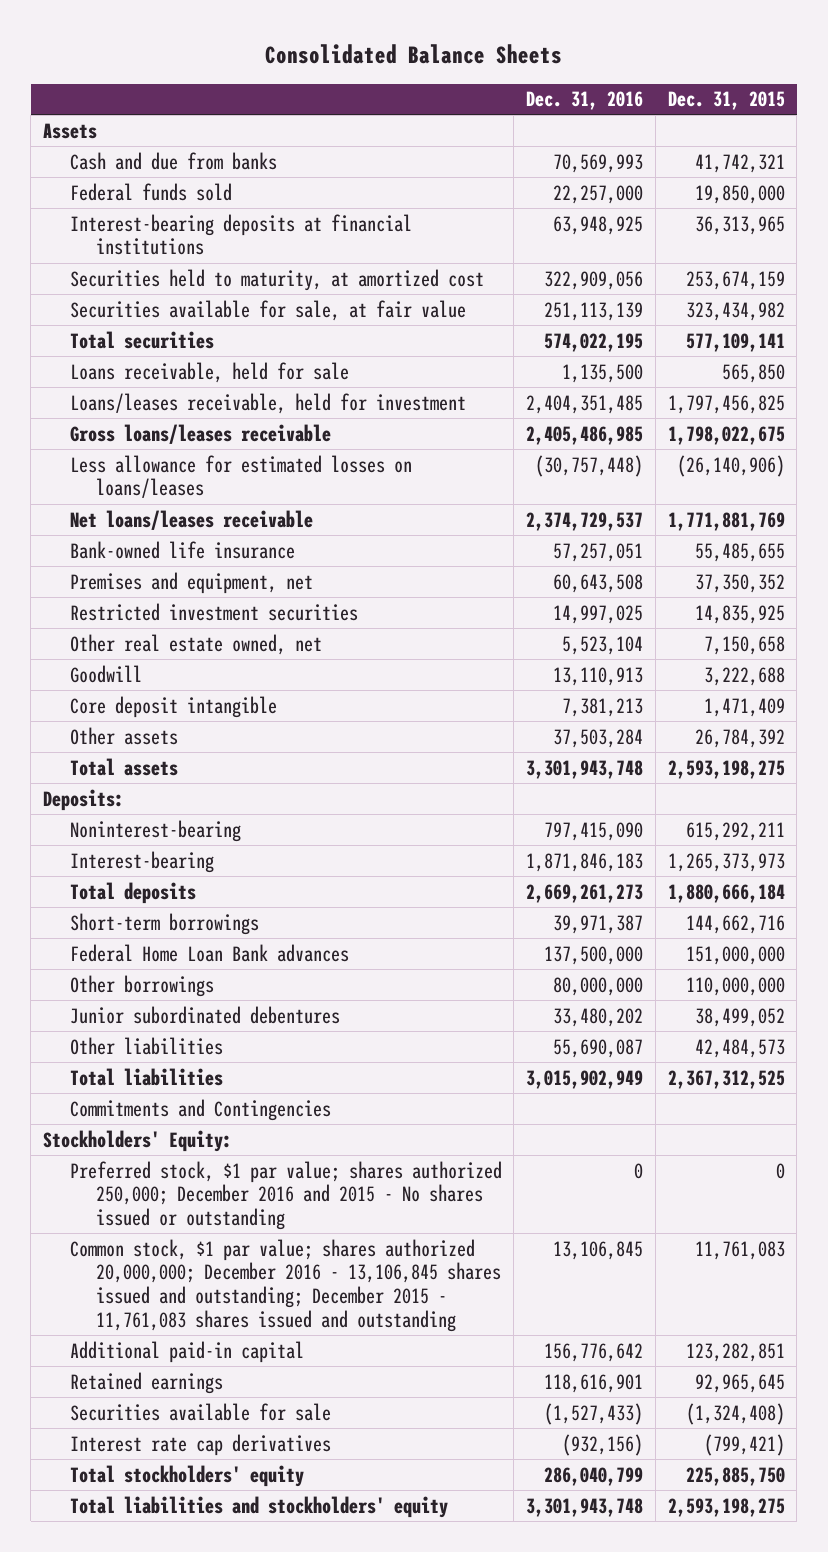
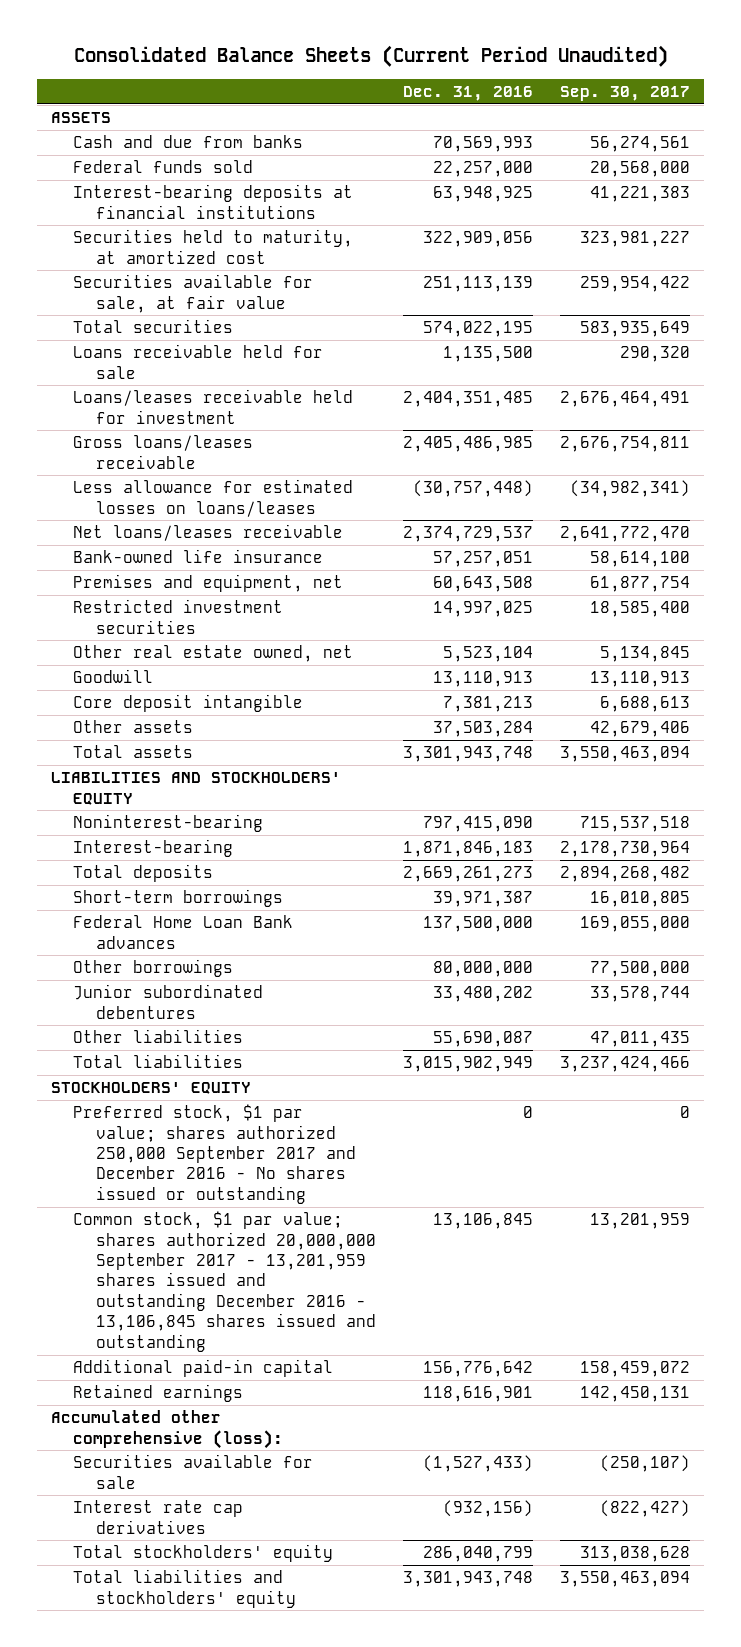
[264,43,562,64] Consolidated Balance Sheets -> [73,45,668,68] Consolidated Balance Sheets (Current Period Unaudited)
[667,91,785,111] Dec. 31, 2015 -> none
none -> [560,85,691,101] Sep. 30, 2017
[43,122,98,139] Assets -> [50,112,111,124] ASSETS
[69,361,349,383] Loans receivable, held for sale -> [73,344,324,379] Loans receivable held for sale
[69,392,466,414] Loans/leases receivable, held for investment -> [73,389,354,424] Loans/leases receivable held for investment
[43,788,125,811] Deposits: -> none
none -> [50,772,341,805] LIABILITIES AND STOCKHOLDERS' EQUITY
[69,1098,331,1121] Commitments and Contingencies -> none
[43,1129,233,1152] Stockholders' Equity: -> [50,1082,251,1095] STOCKHOLDERS' EQUITY
[69,1160,502,1231] Preferred stock, $1 par value; shares authorized 250,000; December 2016 and 2015 - No shares issued or outstanding -> [73,1104,356,1204] Preferred stock, $1 par value; shares authorized 250,000 September 2017 and December 2016 - No shares issued or outstanding
[69,1238,502,1333] Common stock, $1 par value; shares authorized 20,000,000; December 2016 - 13,106,845 shares issued and outstanding; December 2015 - 11,761,083 shares issued and outstanding -> [73,1211,376,1352] Common stock, $1 par value; shares authorized 20,000,000 September 2017 - 13,201,959 shares issued and outstanding December 2016 - 13,106,845 shares issued and outstanding
none -> [50,1410,284,1449] Accumulated other comprehensive (loss):

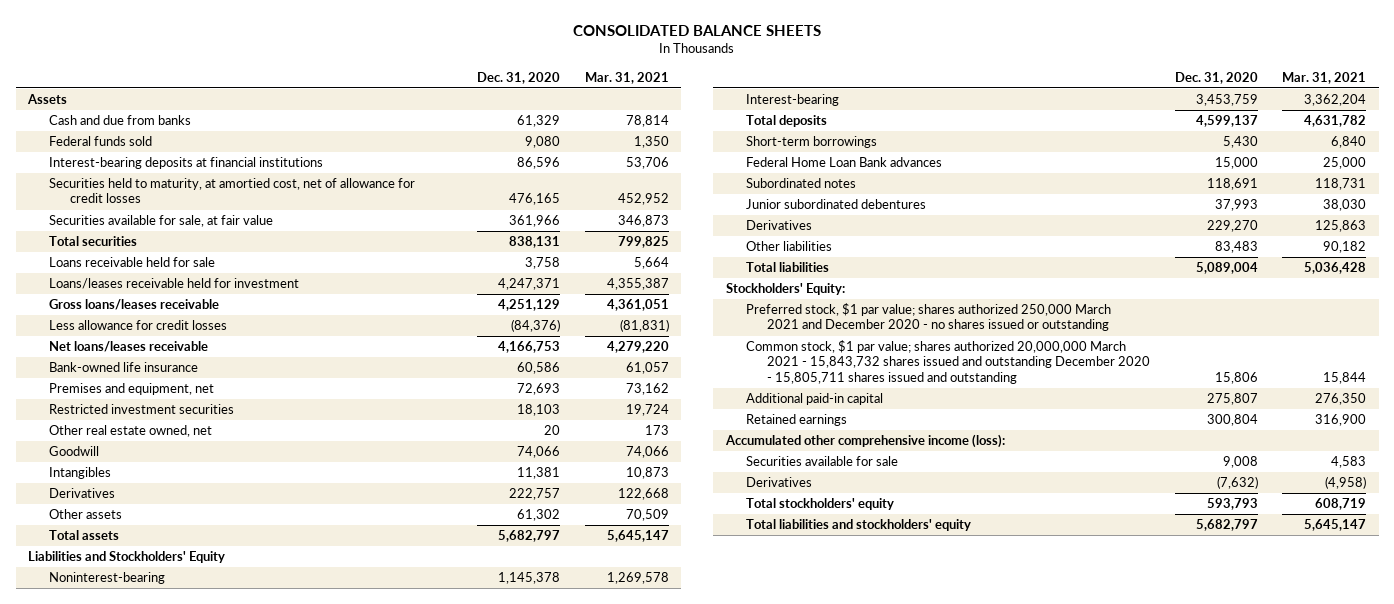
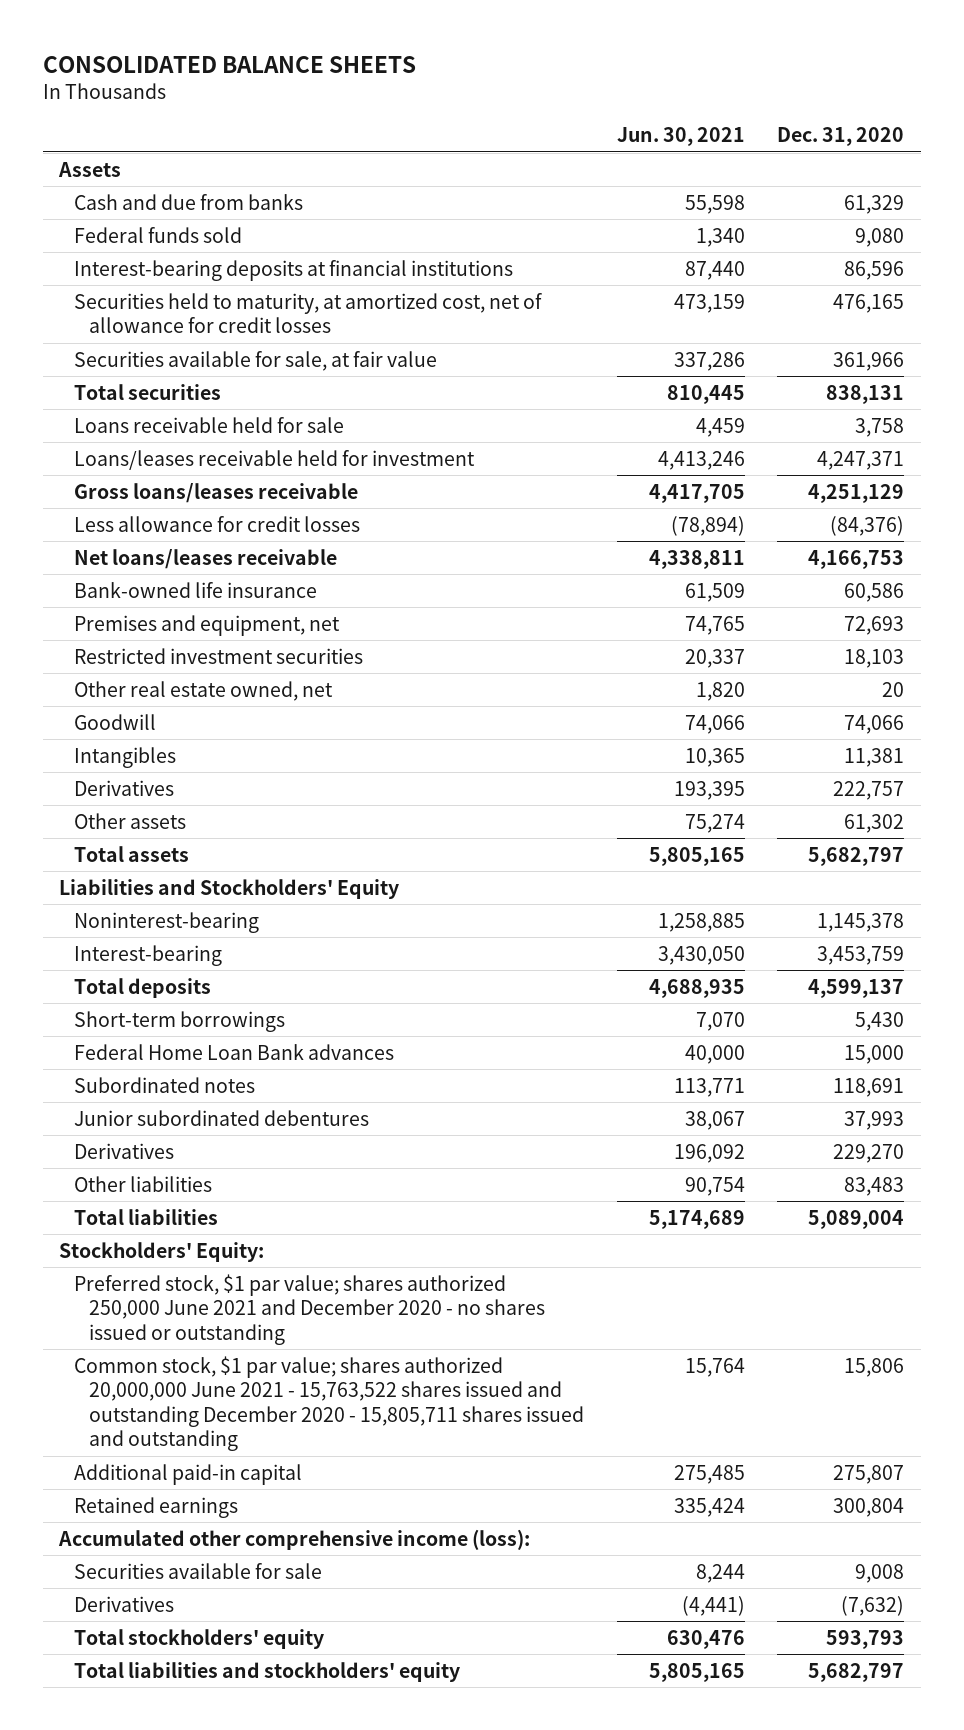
[584,71,669,84] Mar. 31, 2021 -> none
none -> [616,127,745,147] Jun. 30, 2021
[48,178,415,204] Securities held to maturity, at amortied cost, net of allowance for credit losses -> [74,292,543,334] Securities held to maturity, at amortized cost, net of allowance for credit losses
[746,303,1112,332] Preferred stock, $1 par value; shares authorized 250,000 March 2021 and December 2020 - no shares issued or outstanding -> [74,1273,545,1345] Preferred stock, $1 par value; shares authorized 250,000 June 2021 and December 2020 - no shares issued or outstanding
[746,340,1151,384] Common stock, $1 par value; shares authorized 20,000,000 March 2021 - 15,843,732 shares issued and outstanding December 2020 - 15,805,711 shares issued and outstanding -> [74,1355,584,1452] Common stock, $1 par value; shares authorized 20,000,000 June 2021 - 15,763,522 shares issued and outstanding December 2020 - 15,805,711 shares issued and outstanding

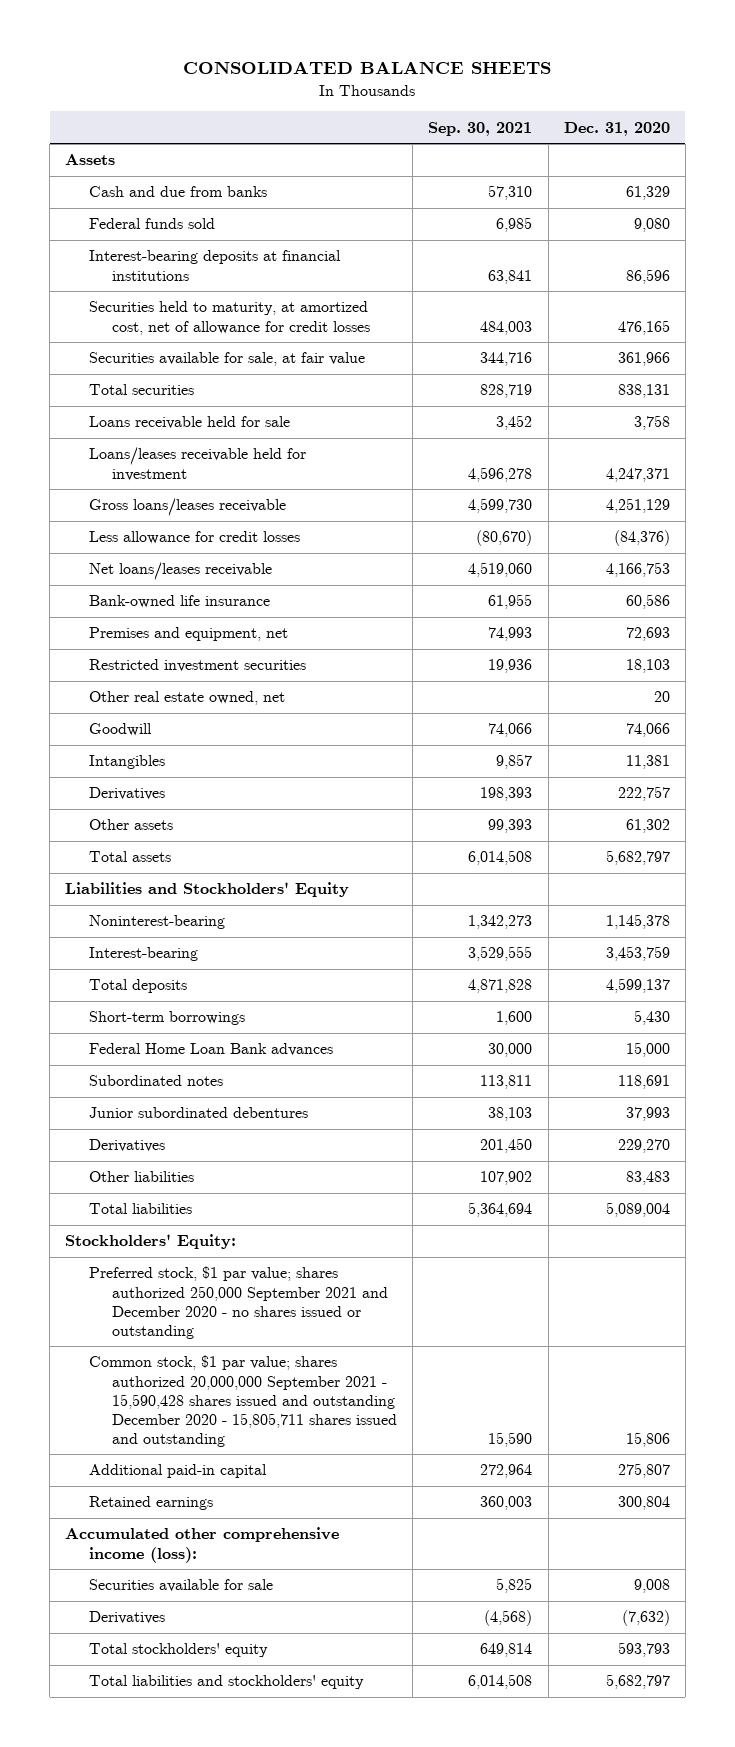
[616,127,745,147] Jun. 30, 2021 -> none
none -> [428,121,533,136] Sep. 30, 2021
[74,1273,545,1345] Preferred stock, $1 par value; shares authorized 250,000 June 2021 and December 2020 - no shares issued or outstanding -> [88,1266,389,1339] Preferred stock, $1 par value; shares authorized 250,000 September 2021 and December 2020 - no shares issued or outstanding
[74,1355,584,1452] Common stock, $1 par value; shares authorized 20,000,000 June 2021 - 15,763,522 shares issued and outstanding December 2020 - 15,805,711 shares issued and outstanding -> [88,1355,398,1448] Common stock, $1 par value; shares authorized 20,000,000 September 2021 - 15,590,428 shares issued and outstanding December 2020 - 15,805,711 shares issued and outstanding

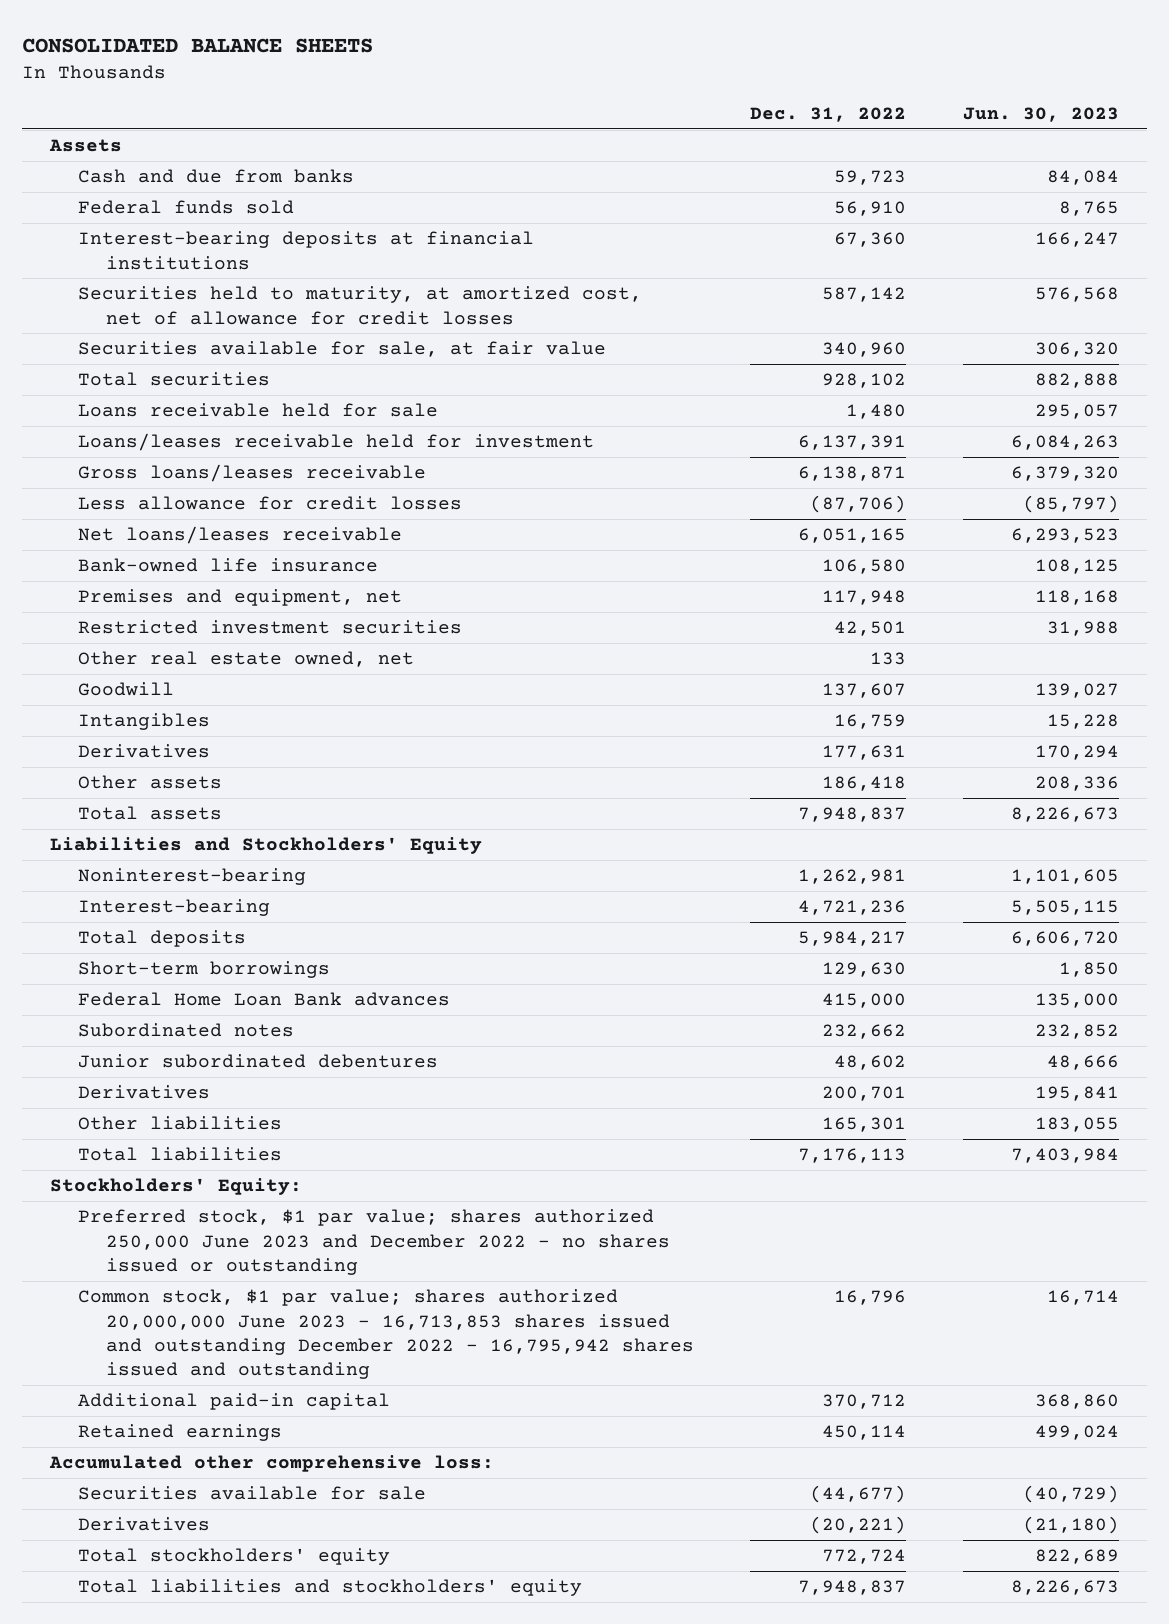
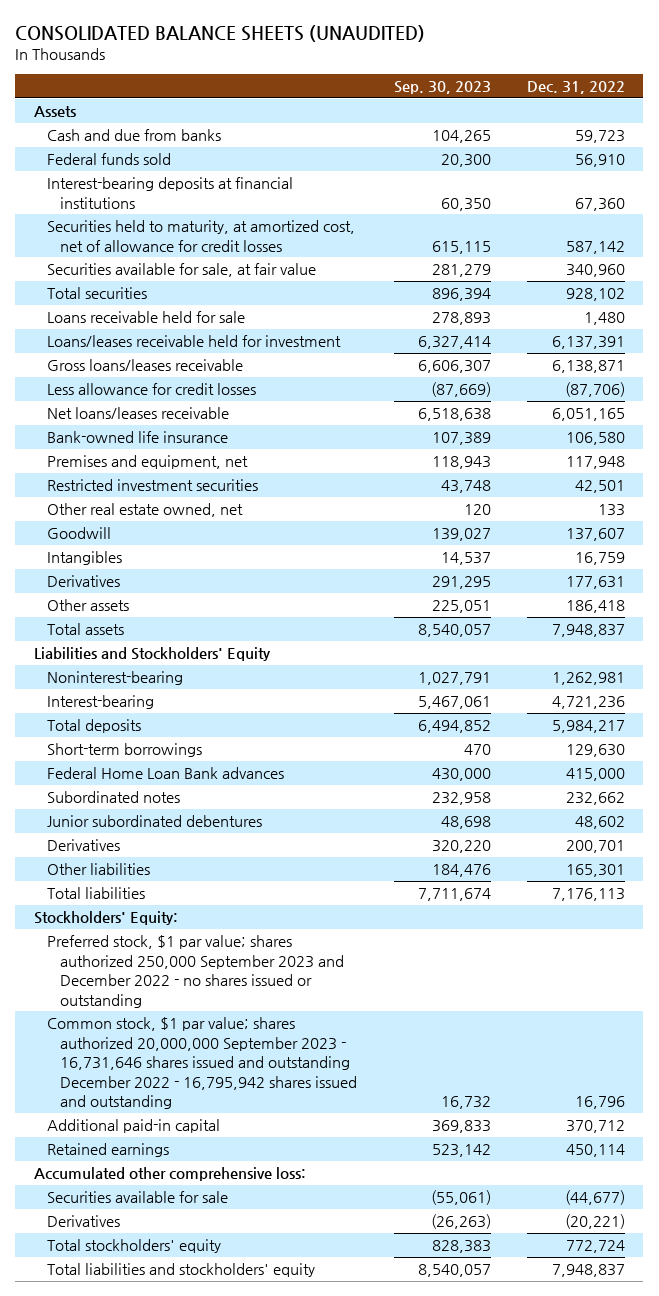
[21,38,373,54] CONSOLIDATED BALANCE SHEETS -> [15,24,426,42] CONSOLIDATED BALANCE SHEETS (UNAUDITED)
[962,106,1119,122] Jun. 30, 2023 -> none
none -> [393,81,491,95] Sep. 30, 2023
[78,1209,671,1275] Preferred stock, $1 par value; shares authorized 250,000 June 2023 and December 2022 - no shares issued or outstanding -> [46,935,345,1008] Preferred stock, $1 par value; shares authorized 250,000 September 2023 and December 2022 - no shares issued or outstanding
[78,1289,695,1380] Common stock, $1 par value; shares authorized 20,000,000 June 2023 - 16,713,853 shares issued and outstanding December 2022 - 16,795,942 shares issued and outstanding -> [46,1017,358,1110] Common stock, $1 par value; shares authorized 20,000,000 September 2023 - 16,731,646 shares issued and outstanding December 2022 - 16,795,942 shares issued and outstanding

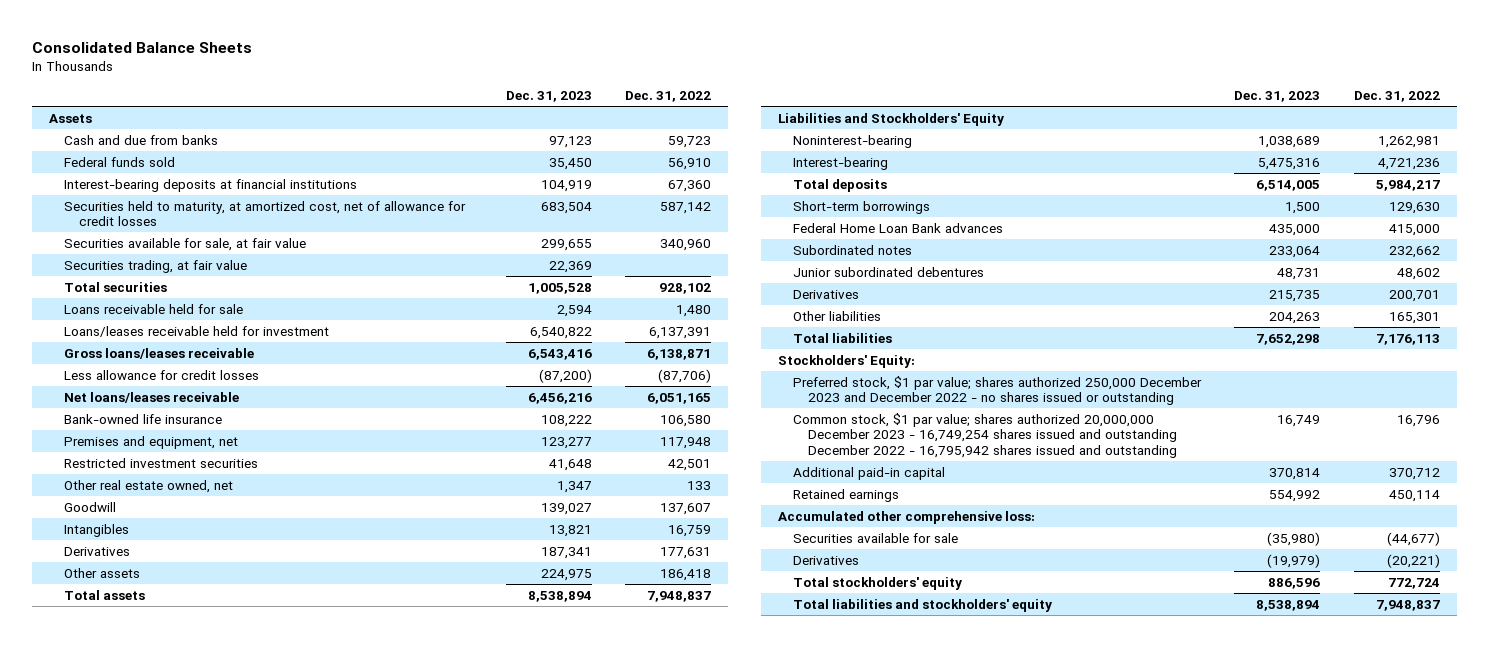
[15,24,426,42] CONSOLIDATED BALANCE SHEETS (UNAUDITED) -> [32,42,253,54] Consolidated Balance Sheets
[393,81,491,95] Sep. 30, 2023 -> none
none -> [505,91,592,103] Dec. 31, 2023
none -> [64,259,248,273] Securities trading, at fair value
[46,935,345,1008] Preferred stock, $1 par value; shares authorized 250,000 September 2023 and December 2022 - no shares issued or outstanding -> [793,375,1203,406] Preferred stock, $1 par value; shares authorized 250,000 December 2023 and December 2022 - no shares issued or outstanding
[46,1017,358,1110] Common stock, $1 par value; shares authorized 20,000,000 September 2023 - 16,731,646 shares issued and outstanding December 2022 - 16,795,942 shares issued and outstanding -> [793,412,1178,459] Common stock, $1 par value; shares authorized 20,000,000 December 2023 - 16,749,254 shares issued and outstanding December 2022 - 16,795,942 shares issued and outstanding

